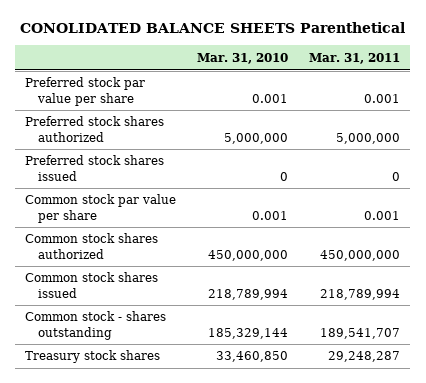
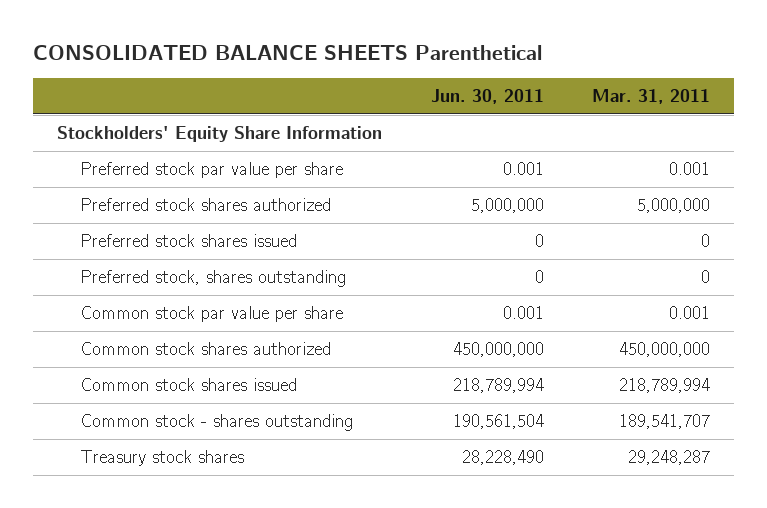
[19,22,405,34] CONOLIDATED BALANCE SHEETS Parenthetical -> [32,45,542,61] CONSOLIDATED BALANCE SHEETS Parenthetical
[197,52,289,64] Mar. 31, 2010 -> none
none -> [430,89,544,105] Jun. 30, 2011
none -> [57,125,383,142] Stockholders' Equity Share Information
none -> [80,269,347,287] Preferred stock, shares outstanding

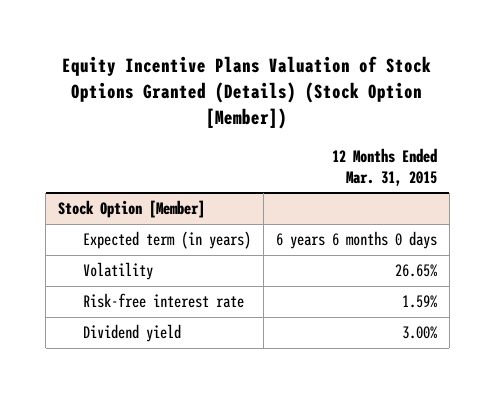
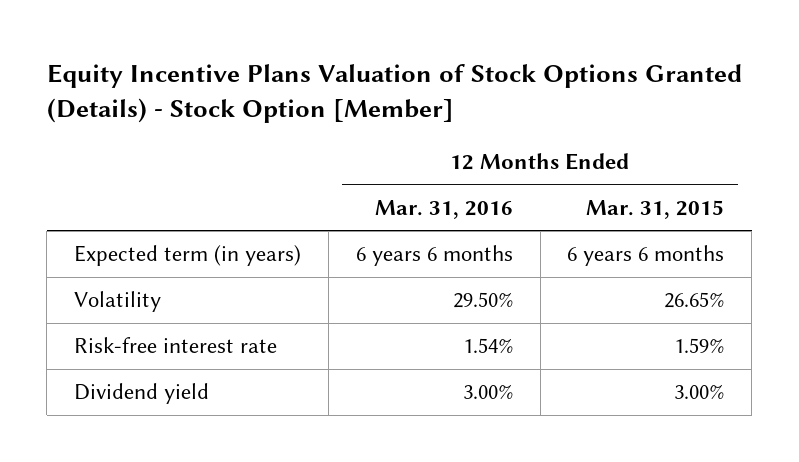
[62,55,432,129] Equity Incentive Plans Valuation of Stock Options Granted (Details) (Stock Option [Member]) -> [46,63,742,123] Equity Incentive Plans Valuation of Stock Options Granted (Details) - Stock Option [Member]
none -> [374,199,513,219] Mar. 31, 2016
[58,200,206,219] Stock Option [Member] -> none
[275,231,437,250] 6 years 6 months 0 days -> [567,245,725,267] 6 years 6 months

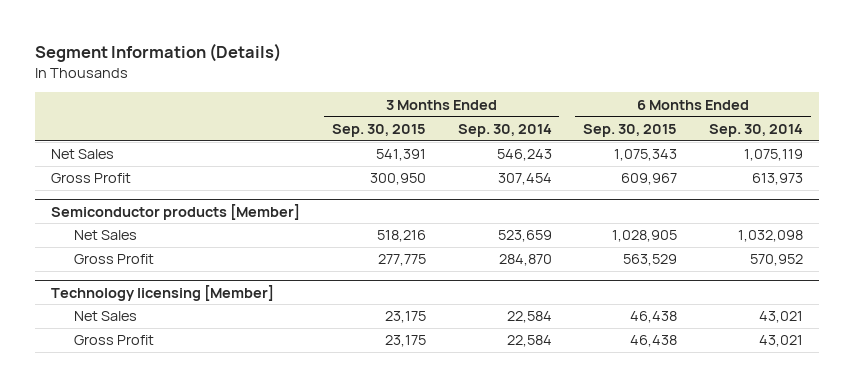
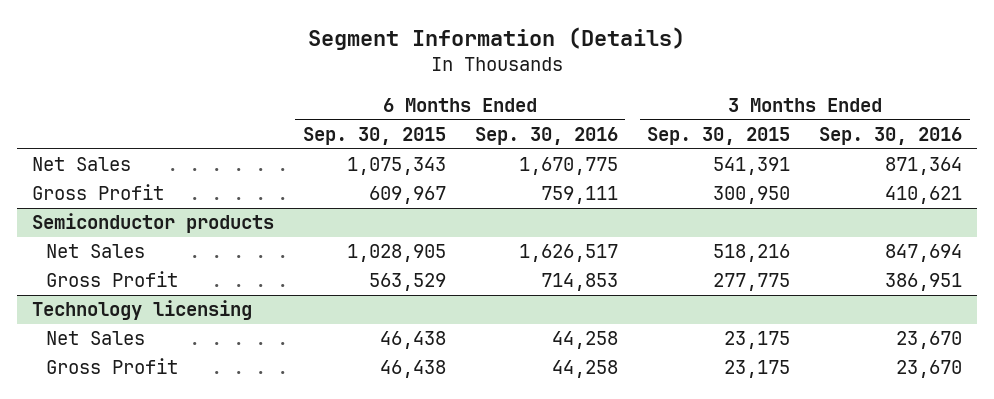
[457,123,552,137] Sep. 30, 2014 -> none
[708,123,803,137] Sep. 30, 2014 -> none
none -> [474,126,618,145] Sep. 30, 2016
none -> [819,126,963,145] Sep. 30, 2016
[51,203,301,220] Semiconductor products [Member] -> [31,213,274,234] Semiconductor products
[51,284,275,301] Technology licensing [Member] -> [31,300,252,321] Technology licensing

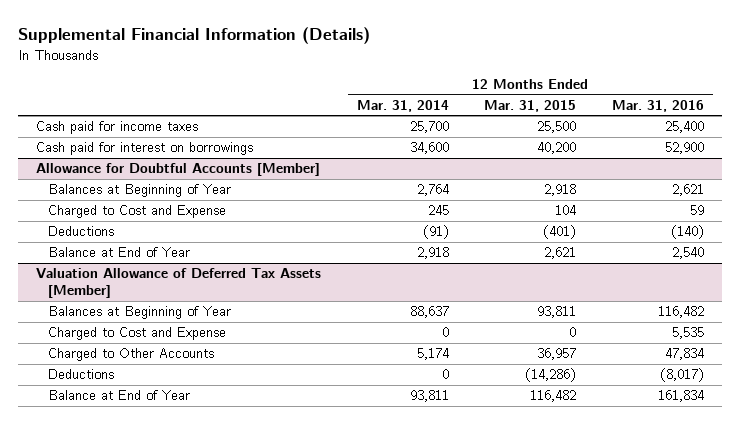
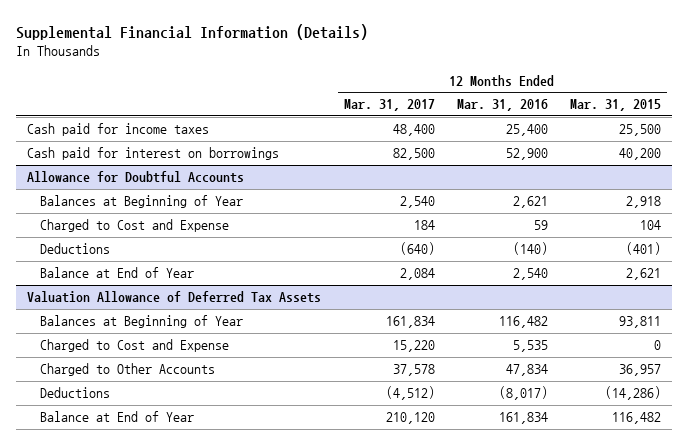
[356,99,449,112] Mar. 31, 2014 -> none
none -> [343,99,435,112] Mar. 31, 2017
[36,163,321,177] Allowance for Doubtful Accounts [Member] -> [27,171,245,184] Allowance for Doubtful Accounts
[36,268,322,299] Valuation Allowance of Deferred Tax Assets [Member] -> [27,291,322,304] Valuation Allowance of Deferred Tax Assets

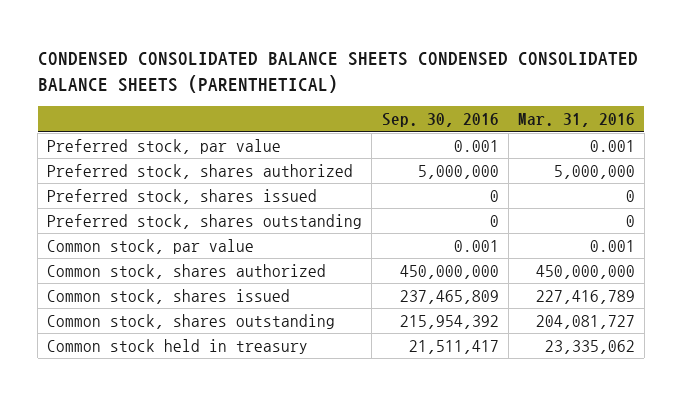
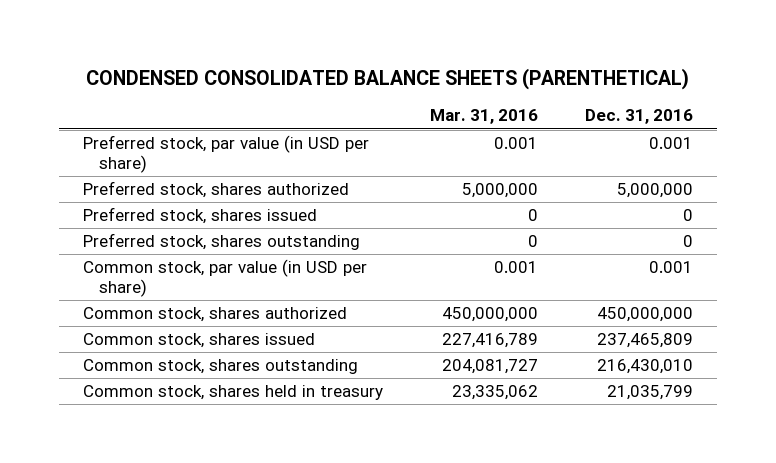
[37,51,638,93] CONDENSED CONSOLIDATED BALANCE SHEETS CONDENSED CONSOLIDATED BALANCE SHEETS (PARENTHETICAL) -> [85,68,689,91] CONDENSED CONSOLIDATED BALANCE SHEETS (PARENTHETICAL)
[381,113,499,128] Sep. 30, 2016 -> none
none -> [585,109,694,125] Dec. 31, 2016
[47,138,282,154] Preferred stock, par value -> [82,135,369,173] Preferred stock, par value (in USD per share)
[47,238,255,254] Common stock, par value -> [82,259,367,297] Common stock, par value (in USD per share)
[47,338,309,354] Common stock held in treasury -> [82,385,383,401] Common stock, shares held in treasury

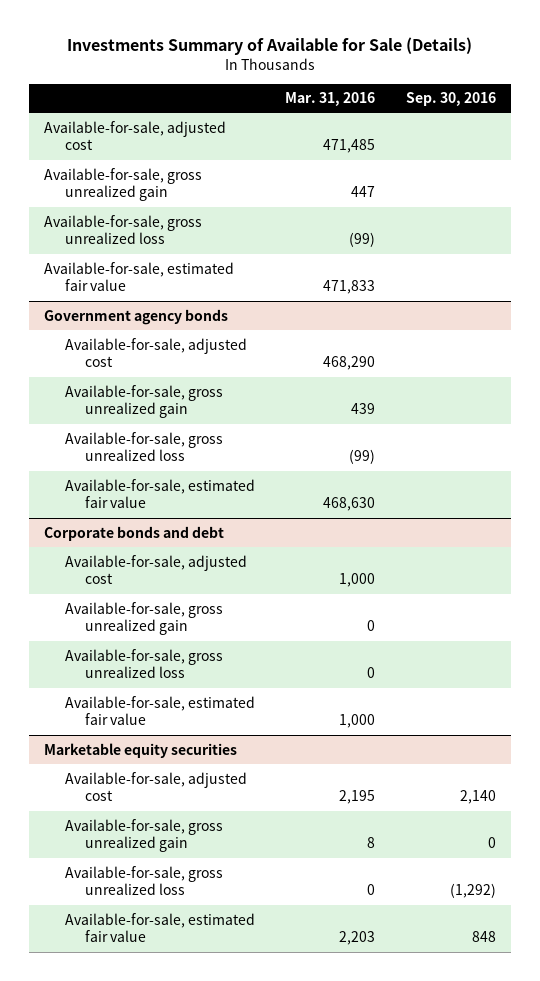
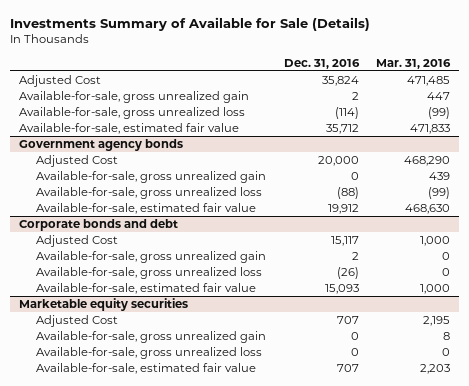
[406,92,497,107] Sep. 30, 2016 -> none
none -> [283,58,360,69] Dec. 31, 2016
[44,120,227,151] Available-for-sale, adjusted cost -> [18,75,101,88] Adjusted Cost
[64,337,247,368] Available-for-sale, adjusted cost -> [36,155,119,168] Adjusted Cost
[64,554,247,585] Available-for-sale, adjusted cost -> [36,235,119,248] Adjusted Cost
[64,771,247,802] Available-for-sale, adjusted cost -> [36,315,119,328] Adjusted Cost

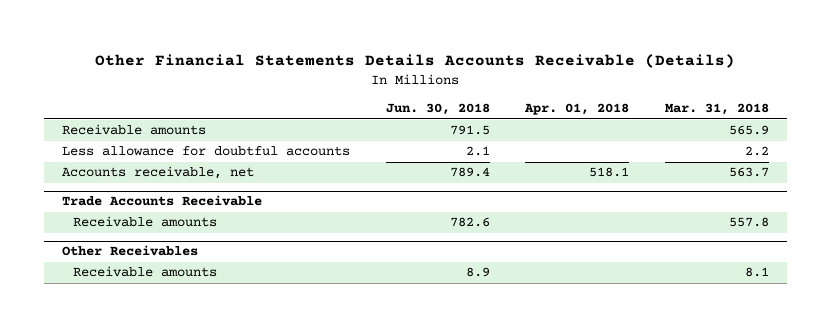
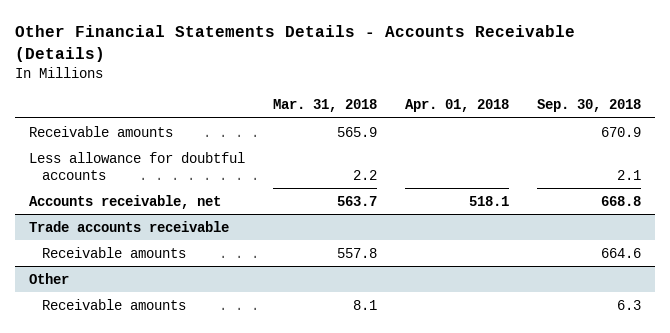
[95,54,736,69] Other Financial Statements Details Accounts Receivable (Details) -> [15,24,576,62] Other Financial Statements Details - Accounts Receivable (Details)
[385,103,490,116] Jun. 30, 2018 -> none
none -> [536,99,641,113] Sep. 30, 2018
[61,195,262,207] Trade Accounts Receivable -> [29,220,230,232] Trade accounts receivable
[61,245,198,257] Other Receivables -> [29,272,70,284] Other

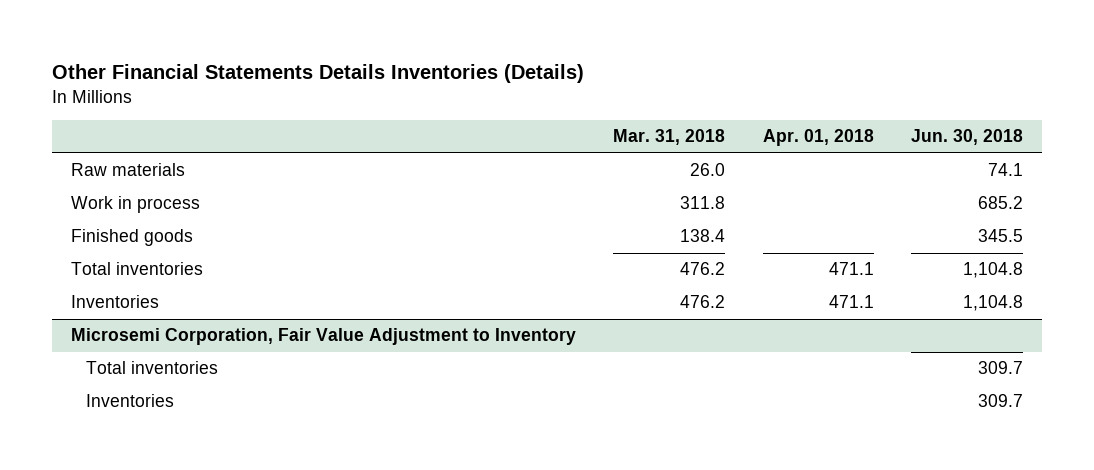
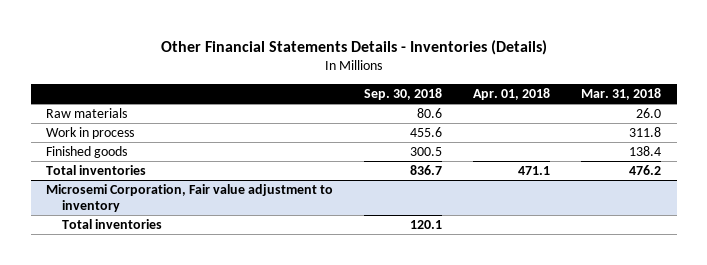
[52,64,585,84] Other Financial Statements Details Inventories (Details) -> [160,39,547,55] Other Financial Statements Details - Inventories (Details)
[911,129,1024,146] Jun. 30, 2018 -> none
none -> [364,87,443,100] Sep. 30, 2018
[70,295,159,309] Inventories -> none
[70,328,576,346] Microsemi Corporation, Fair Value Adjustment to Inventory -> [46,184,334,212] Microsemi Corporation, Fair value adjustment to inventory
[86,394,175,408] Inventories -> none

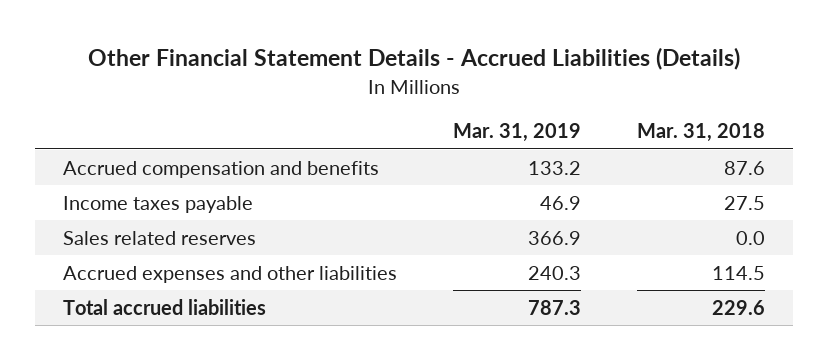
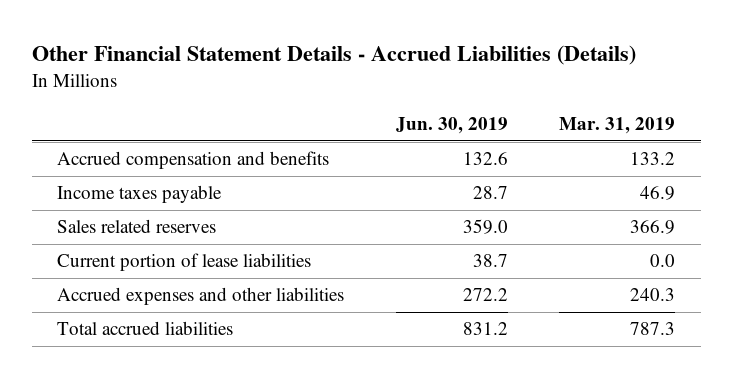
[636,123,765,143] Mar. 31, 2018 -> none
none -> [395,116,508,134] Jun. 30, 2019
none -> [57,253,312,272] Current portion of lease liabilities

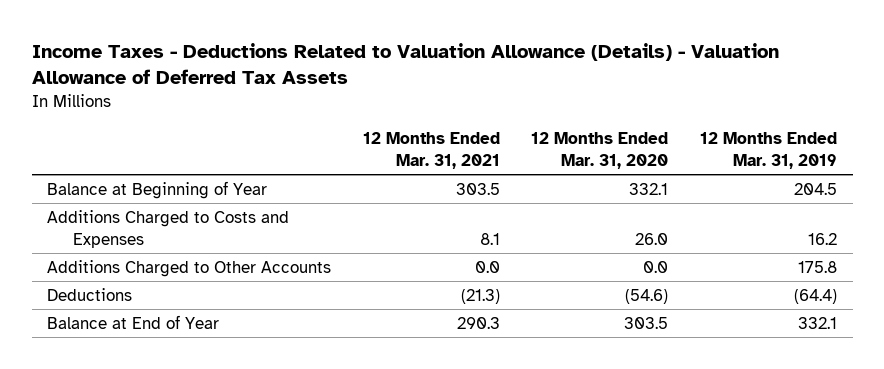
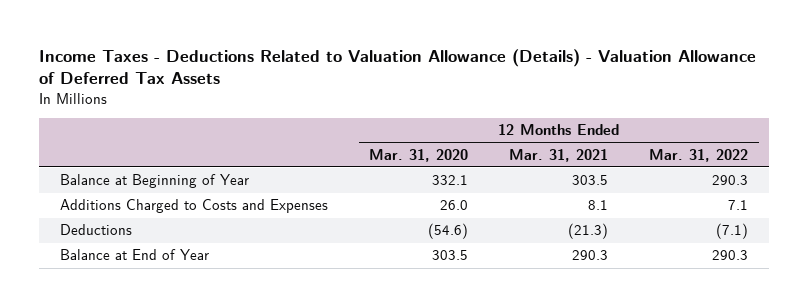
[699,132,837,170] 12 Months Ended Mar. 31, 2019 -> none
none -> [649,148,749,162] Mar. 31, 2022
[47,259,332,277] Additions Charged to Other Accounts -> none

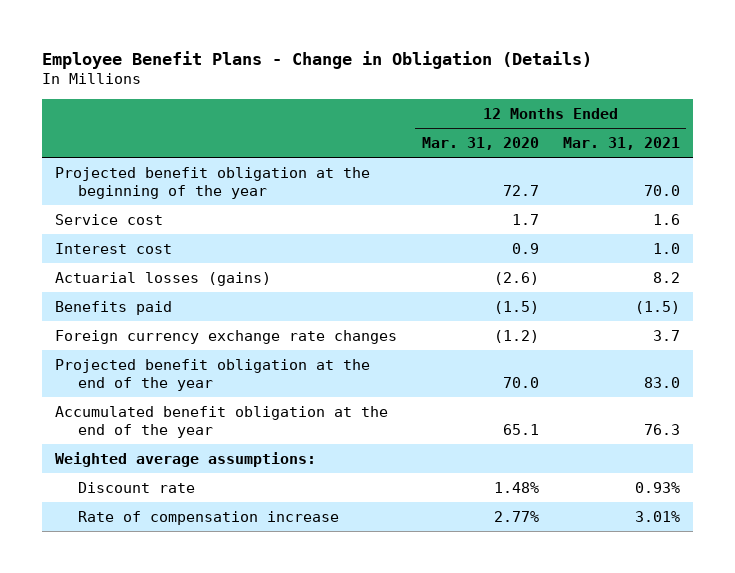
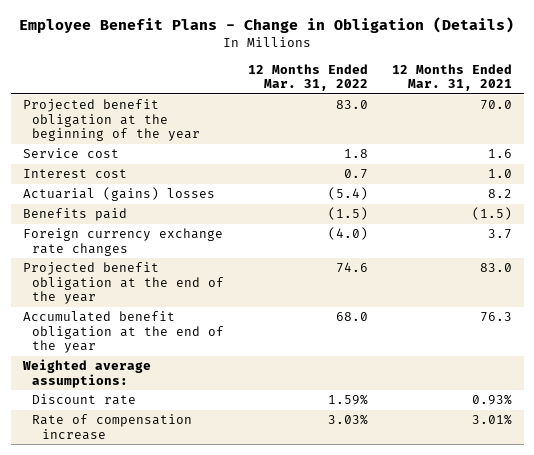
[421,136,539,150] Mar. 31, 2020 -> none
none -> [248,63,369,91] 12 Months Ended Mar. 31, 2022
[54,271,271,286] Actuarial losses (gains) -> [22,187,215,202] Actuarial (gains) losses

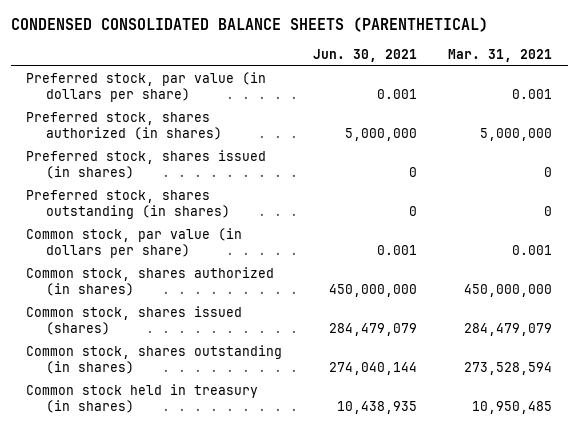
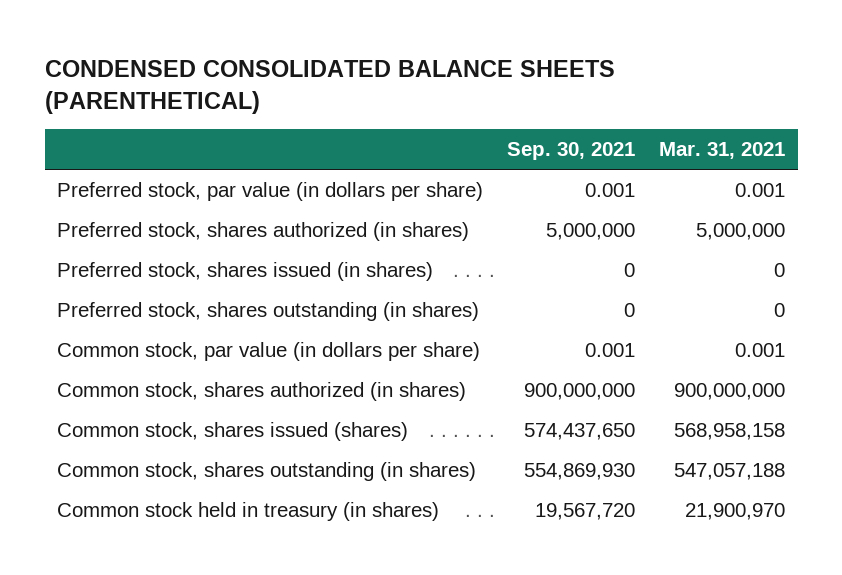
[313,48,418,62] Jun. 30, 2021 -> none
none -> [507,142,636,161] Sep. 30, 2021
[464,283,553,297] 450,000,000 -> [674,383,786,401] 900,000,000
[464,322,553,336] 284,479,079 -> [674,423,786,441] 568,958,158
[464,361,553,375] 273,528,594 -> [674,463,786,481] 547,057,188
[472,400,553,414] 10,950,485 -> [685,503,786,521] 21,900,970

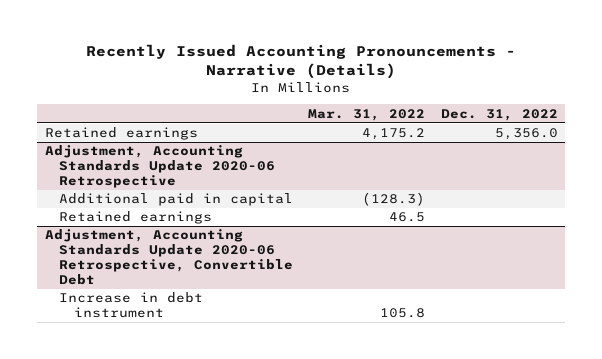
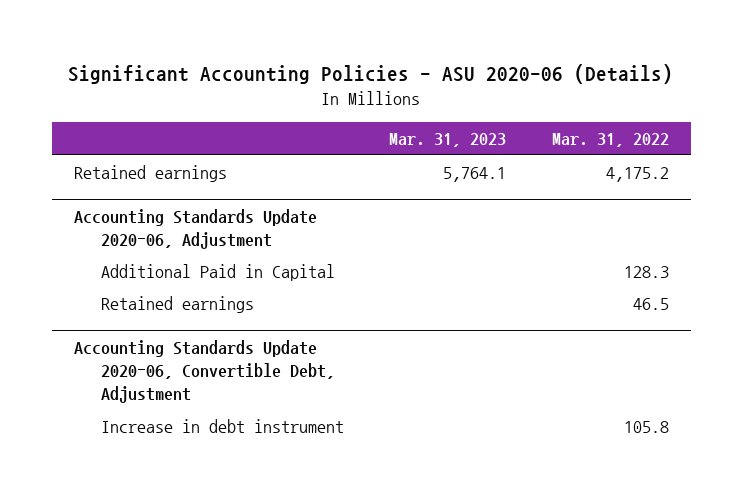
[86,44,517,80] Recently Issued Accounting Pronouncements - Narrative (Details) -> [68,63,674,84] Significant Accounting Policies - ASU 2020-06 (Details)
[440,108,558,121] Dec. 31, 2022 -> none
none -> [389,133,507,148] Mar. 31, 2023
[44,145,276,189] Adjustment, Accounting Standards Update 2020-06 Retrospective -> [74,208,318,250] Accounting Standards Update 2020-06, Adjustment
[59,193,294,207] Additional paid in capital -> [100,264,335,282] Additional Paid in Capital
[362,192,426,207] (128.3) -> [623,266,669,279] 128.3
[44,229,294,286] Adjustment, Accounting Standards Update 2020-06 Retrospective, Convertible Debt -> [74,339,335,404] Accounting Standards Update 2020-06, Convertible Debt, Adjustment

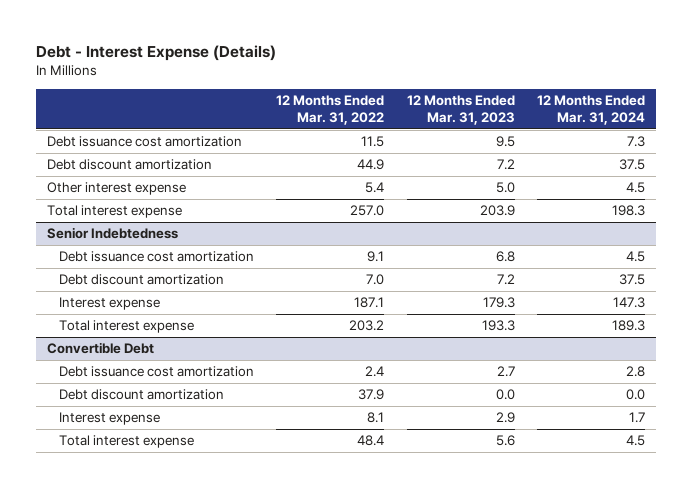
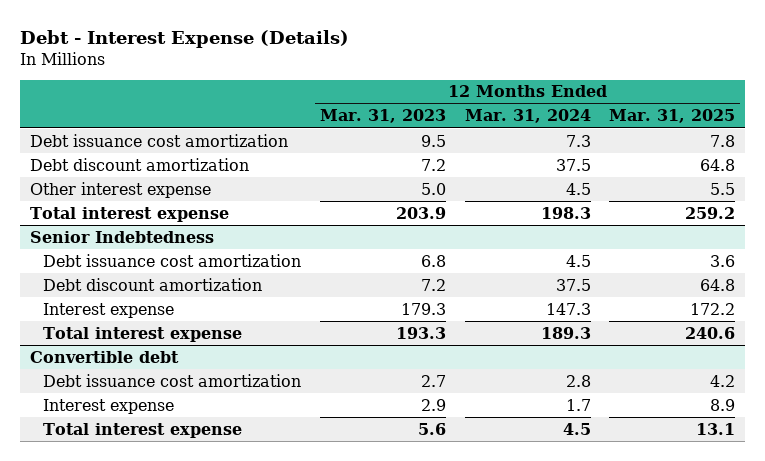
[276,95,385,125] 12 Months Ended Mar. 31, 2022 -> none
none -> [609,109,736,124] Mar. 31, 2025
[47,342,155,355] Convertible Debt -> [29,350,179,363] Convertible debt
[58,389,224,401] Debt discount amortization -> none

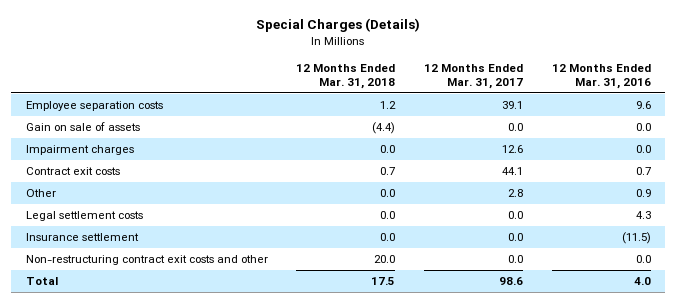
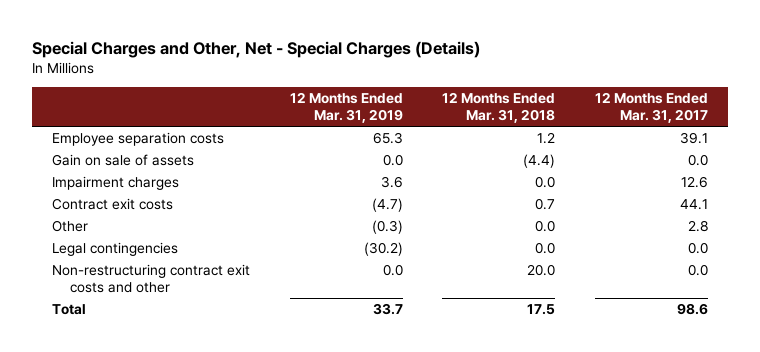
[256,18,421,33] Special Charges (Details) -> [31,40,480,58] Special Charges and Other, Net - Special Charges (Details)
[552,63,652,89] 12 Months Ended Mar. 31, 2016 -> none
none -> [289,92,403,124] 12 Months Ended Mar. 31, 2019
[25,232,139,241] Insurance settlement -> none
[25,210,143,221] Legal settlement costs -> [51,241,178,256] Legal contingencies

